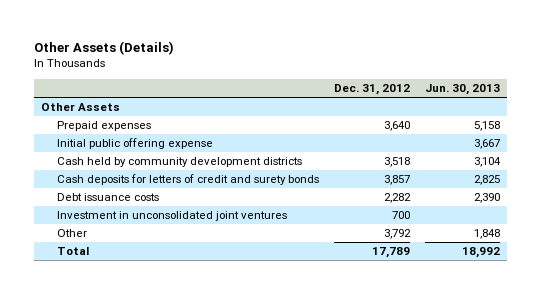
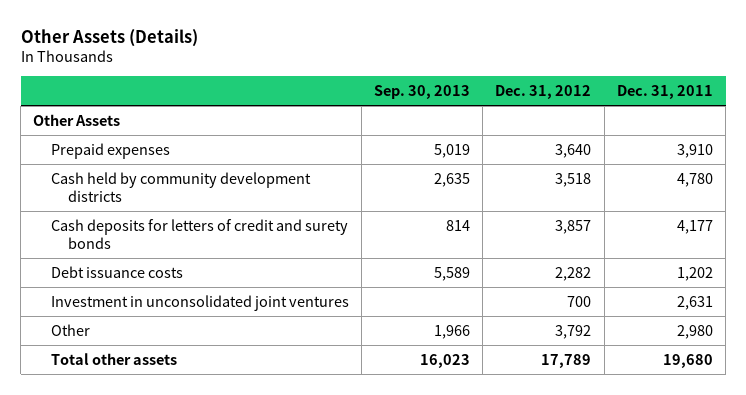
[424,84,500,96] Jun. 30, 2013 -> none
none -> [373,85,470,100] Sep. 30, 2013
none -> [616,85,713,100] Dec. 31, 2011
[57,138,214,150] Initial public offering expense -> none
[57,247,90,256] Total -> [50,352,177,365] Total other assets

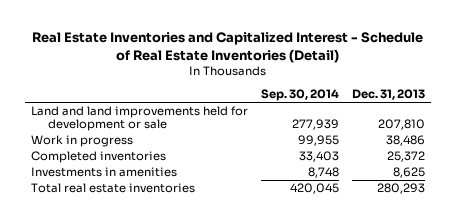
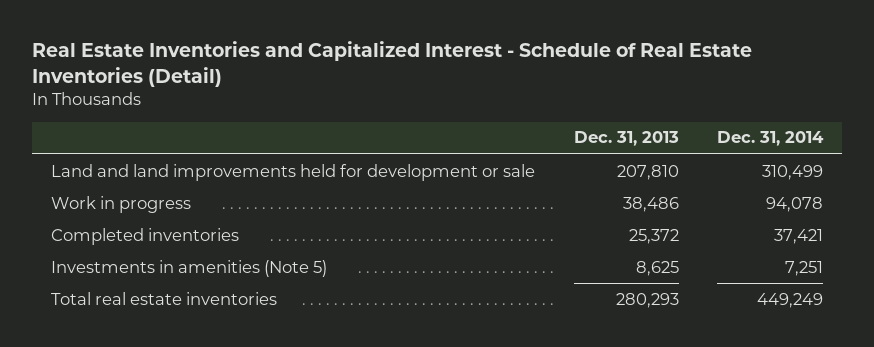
[260,89,339,102] Sep. 30, 2014 -> none
none -> [717,131,825,147] Dec. 31, 2014
[30,167,177,178] Investments in amenities -> [51,259,328,277] Investments in amenities (Note 5)

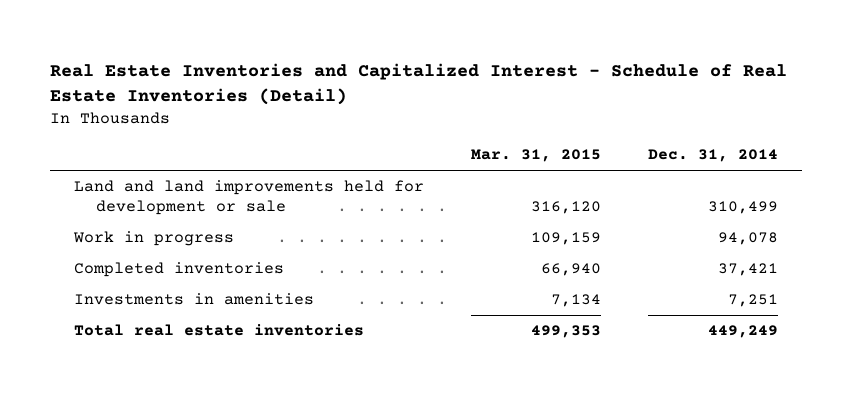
[573,131,679,147] Dec. 31, 2013 -> none
none -> [471,149,602,163] Mar. 31, 2015
[51,259,328,277] Investments in amenities (Note 5) -> [73,293,314,306] Investments in amenities

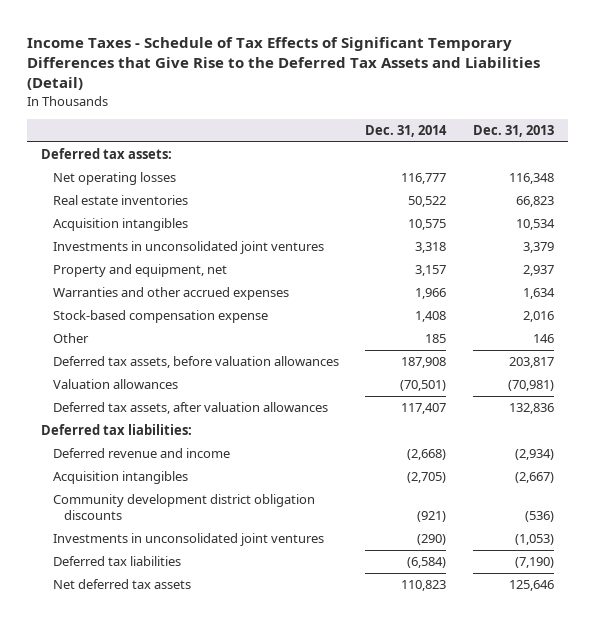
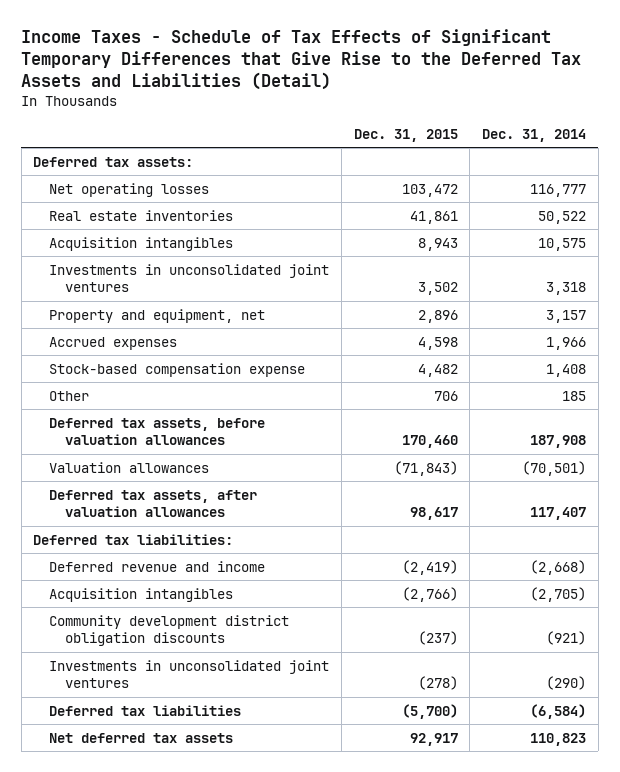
[473,124,555,137] Dec. 31, 2013 -> none
none -> [353,129,458,143] Dec. 31, 2015
[52,287,289,301] Warranties and other accrued expenses -> [49,336,178,350] Accrued expenses

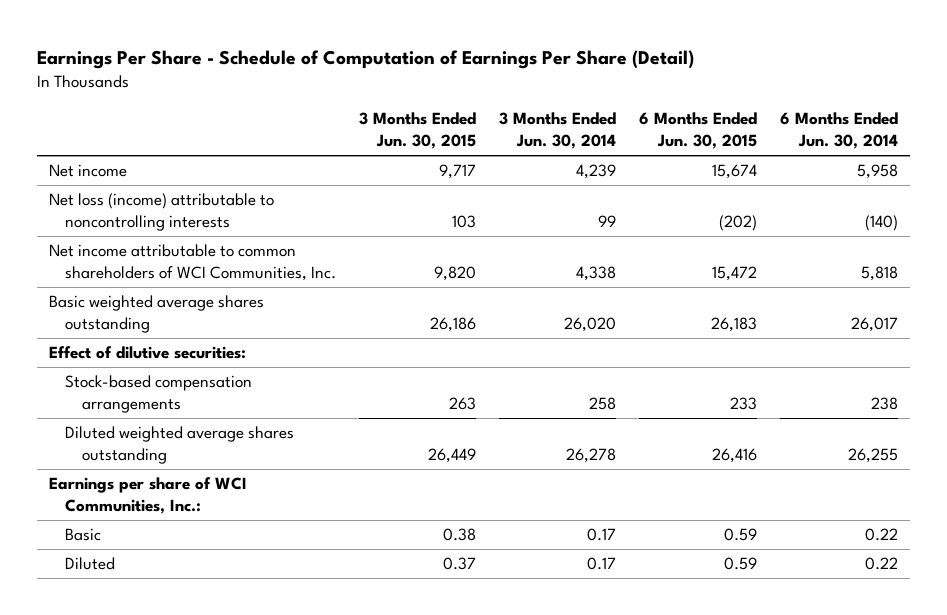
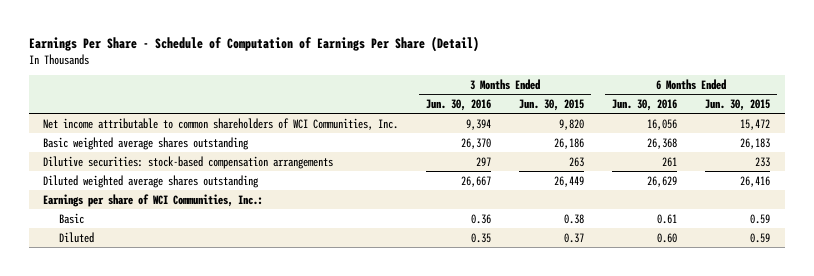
[499,112,617,150] 3 Months Ended Jun. 30, 2014 -> none
[780,112,899,150] 6 Months Ended Jun. 30, 2014 -> none
none -> [426,98,492,111] Jun. 30, 2016
none -> [612,98,678,111] Jun. 30, 2016
[48,164,127,178] Net income -> none
[48,193,274,232] Net loss (income) attributable to noncontrolling interests -> none
[48,346,246,360] Effect of dilutive securities: -> none
[65,375,253,414] Stock-based compensation arrangements -> [43,155,334,169] Dilutive securities: stock-based compensation arrangements

